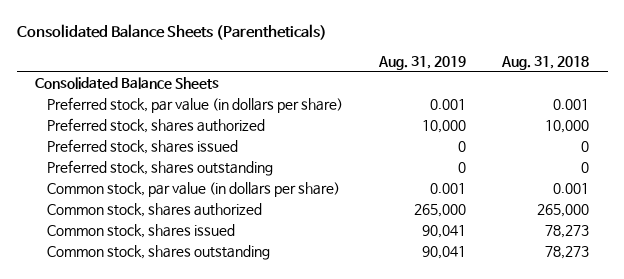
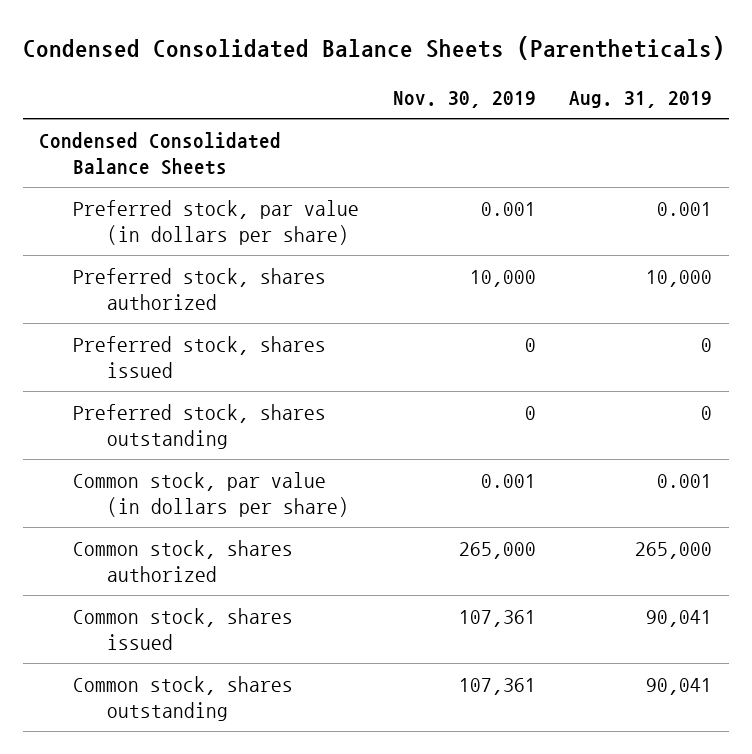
[16,24,327,41] Consolidated Balance Sheets (Parentheticals) -> [22,35,725,60] Condensed Consolidated Balance Sheets (Parentheticals)
[501,56,590,71] Aug. 31, 2018 -> none
none -> [392,91,536,109] Nov. 30, 2019
[34,77,219,90] Consolidated Balance Sheets -> [39,131,282,176] Condensed Consolidated Balance Sheets

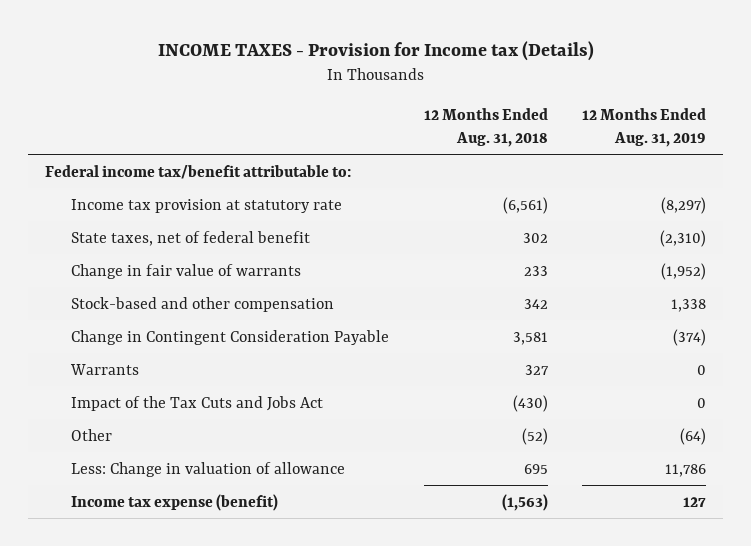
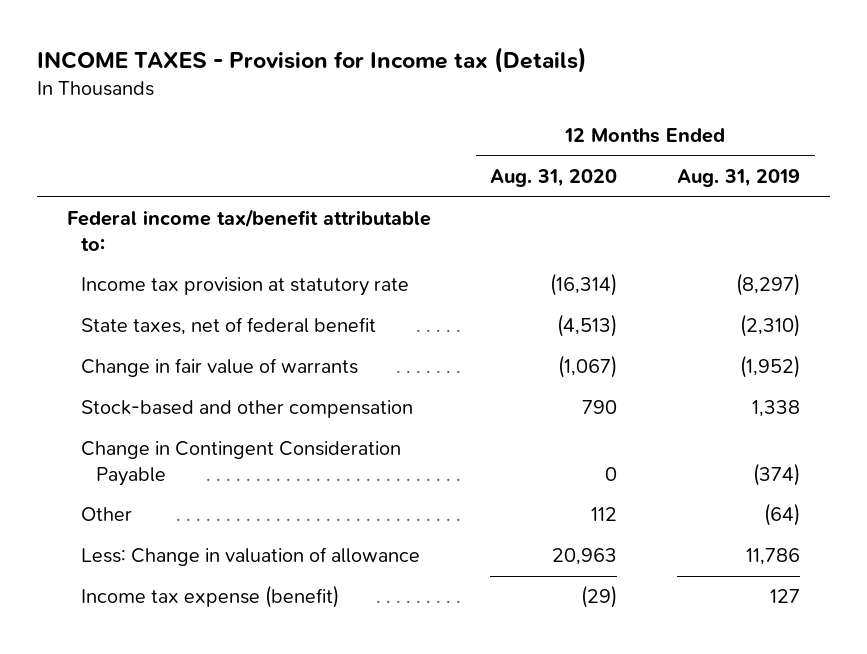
[423,107,548,147] 12 Months Ended Aug. 31, 2018 -> none
none -> [490,168,618,187] Aug. 31, 2020
[70,363,140,375] Warrants -> none
[71,395,324,411] Impact of the Tax Cuts and Jobs Act -> none

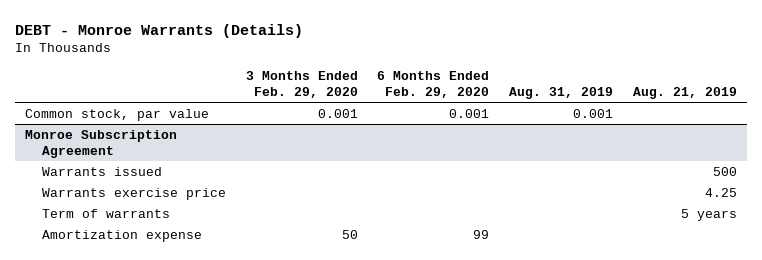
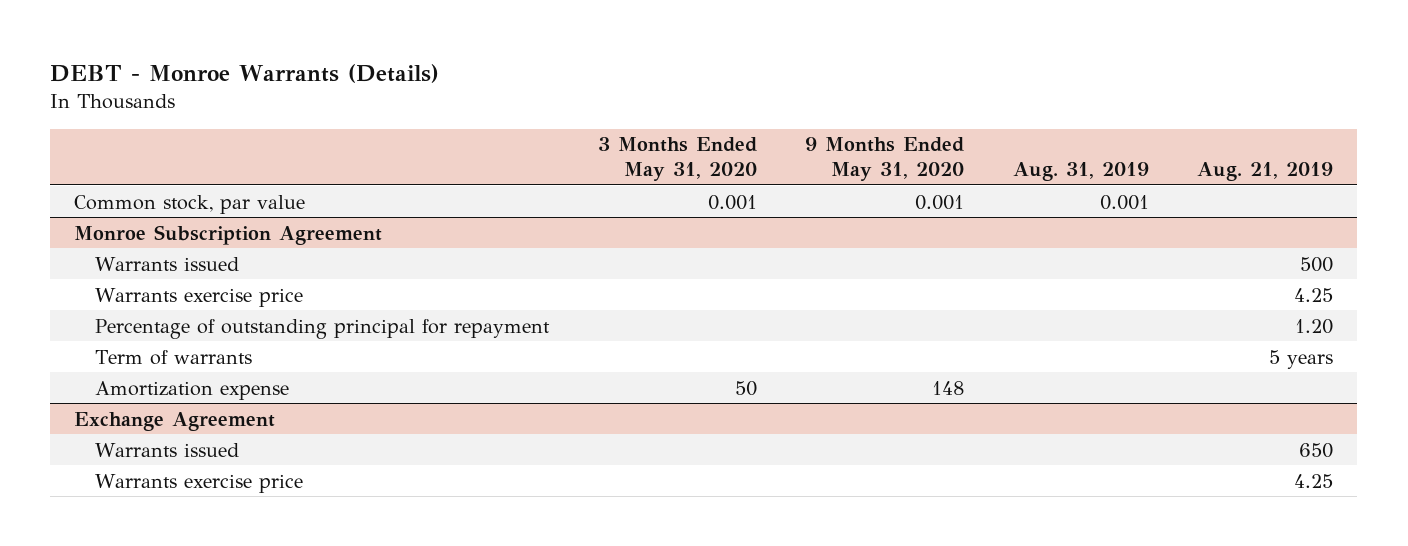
[245,70,358,98] 3 Months Ended Feb. 29, 2020 -> none
[377,70,490,98] 6 Months Ended Feb. 29, 2020 -> none
none -> [597,137,757,182] 3 Months Ended May 31, 2020
none -> [805,137,965,182] 9 Months Ended May 31, 2020
none -> [95,318,551,339] Percentage of outstanding principal for repayment
none -> [74,411,276,431] Exchange Agreement
none -> [95,442,240,457] Warrants issued
none -> [95,473,304,493] Warrants exercise price

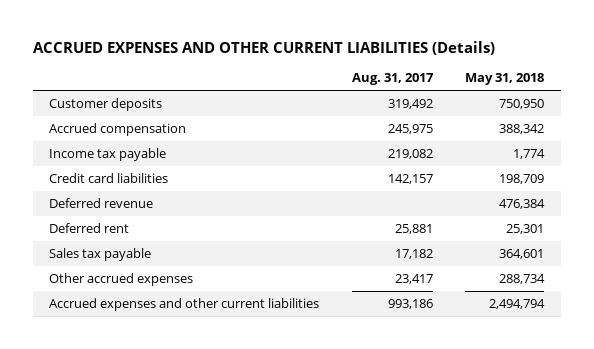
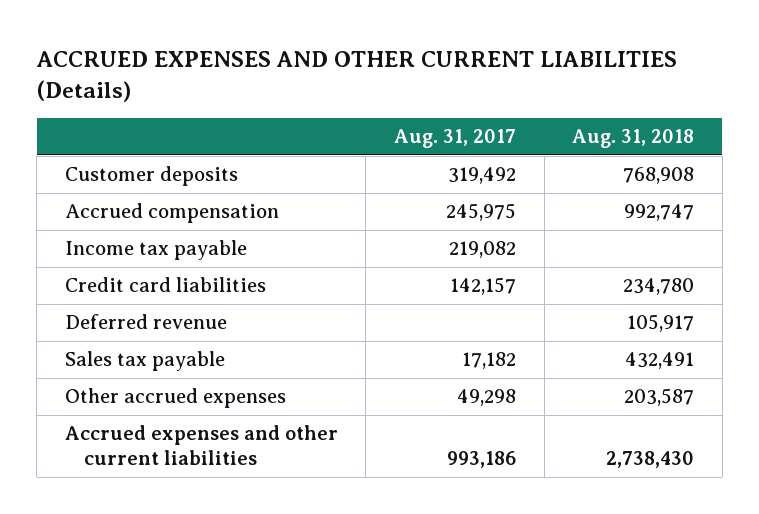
[465,73,545,86] May 31, 2018 -> none
none -> [572,129,695,149] Aug. 31, 2018
[49,223,130,234] Deferred rent -> none
[394,274,433,285] 23,417 -> [456,389,516,407] 49,298

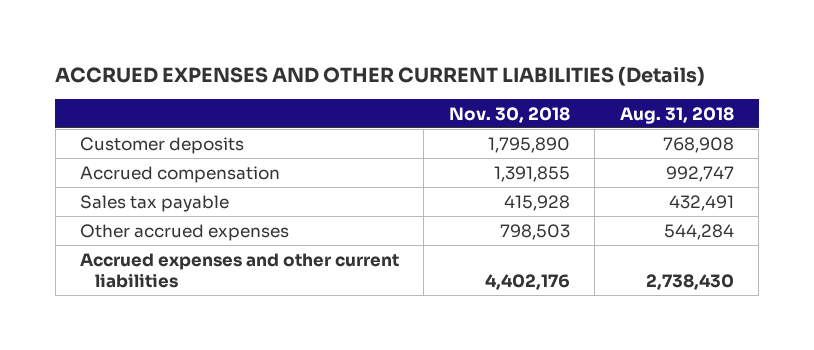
[393,129,516,149] Aug. 31, 2017 -> none
none -> [448,106,570,123] Nov. 30, 2018
[64,240,247,261] Income tax payable -> none
[64,277,266,293] Credit card liabilities -> none
[64,314,227,330] Deferred revenue -> none
[624,388,695,407] 203,587 -> [663,223,734,240] 544,284

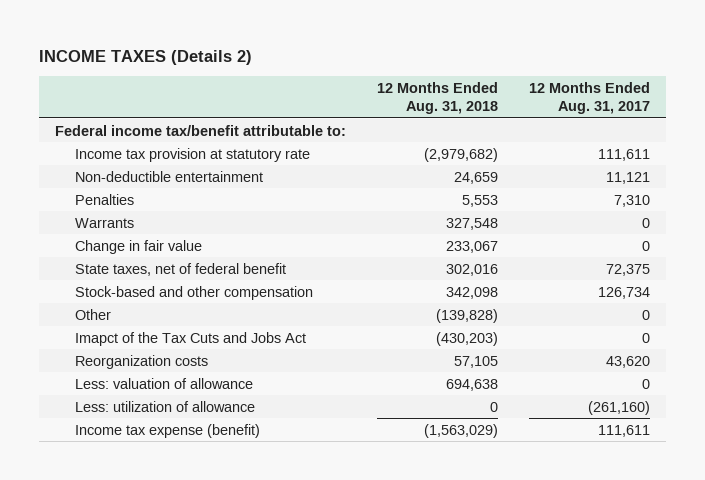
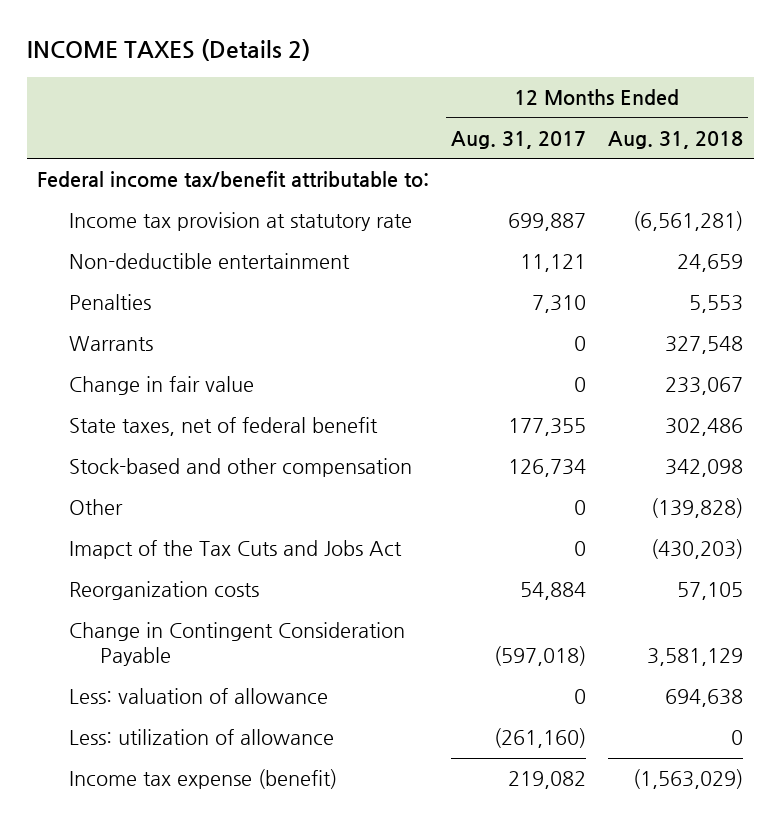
[424,147,499,162] (2,979,682) -> [632,211,743,232] (6,561,281)
[598,148,651,161] 111,611 -> [508,213,587,232] 699,887
[446,263,499,276] 302,016 -> [664,418,743,437] 302,486
[606,263,651,276] 72,375 -> [508,418,587,437] 177,355
[606,355,651,368] 43,620 -> [520,582,587,601] 54,884
none -> [68,622,405,667] Change in Contingent Consideration Payable
[598,424,651,437] 111,611 -> [508,771,587,790] 219,082

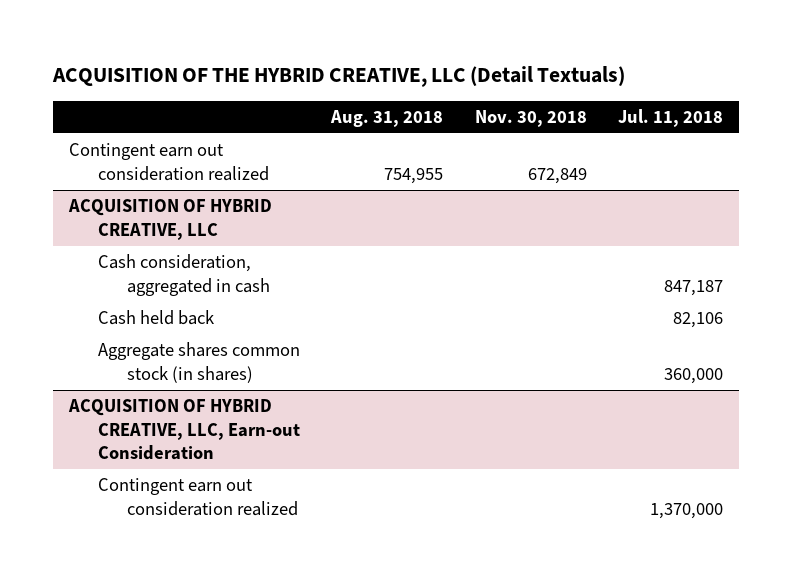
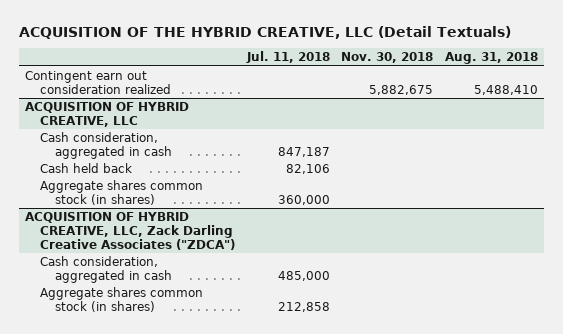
[384,167,444,184] 754,955 -> [474,84,539,95] 5,488,410
[527,167,587,184] 672,849 -> [369,84,434,95] 5,882,675
[67,399,300,461] ACQUISITION OF HYBRID CREATIVE, LLC, Earn-out Consideration -> none
[97,478,298,516] Contingent earn out consideration realized -> none
none -> [24,211,235,251] ACQUISITION OF HYBRID CREATIVE, LLC, Zack Darling Creative Associates ("ZDCA")
none -> [39,255,173,283] Cash consideration, aggregated in cash
none -> [39,286,203,312] Aggregate shares common stock (in shares)

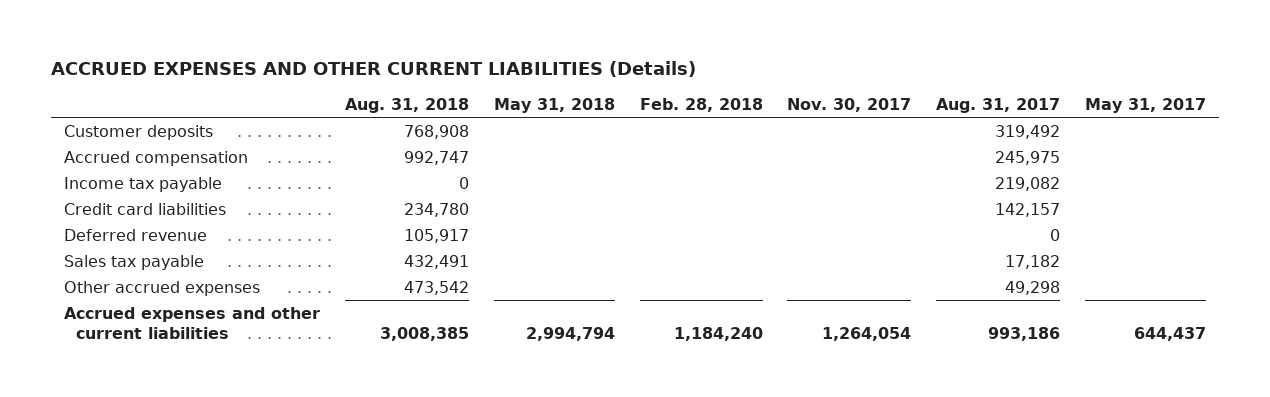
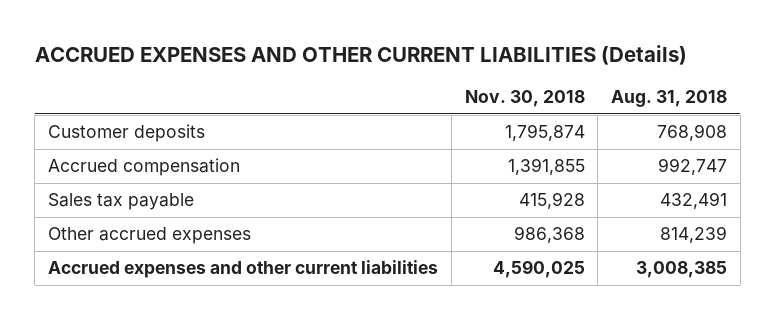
[493,97,615,113] May 31, 2018 -> none
[639,97,763,112] Feb. 28, 2018 -> none
[787,97,912,112] Nov. 30, 2017 -> none
[936,97,1061,113] Aug. 31, 2017 -> none
[1085,97,1207,113] May 31, 2017 -> none
none -> [464,90,585,108] Nov. 30, 2018
[63,176,222,192] Income tax payable -> none
[63,202,226,215] Credit card liabilities -> none
[63,228,207,241] Deferred revenue -> none
[403,280,469,295] 473,542 -> [660,226,728,244] 814,239

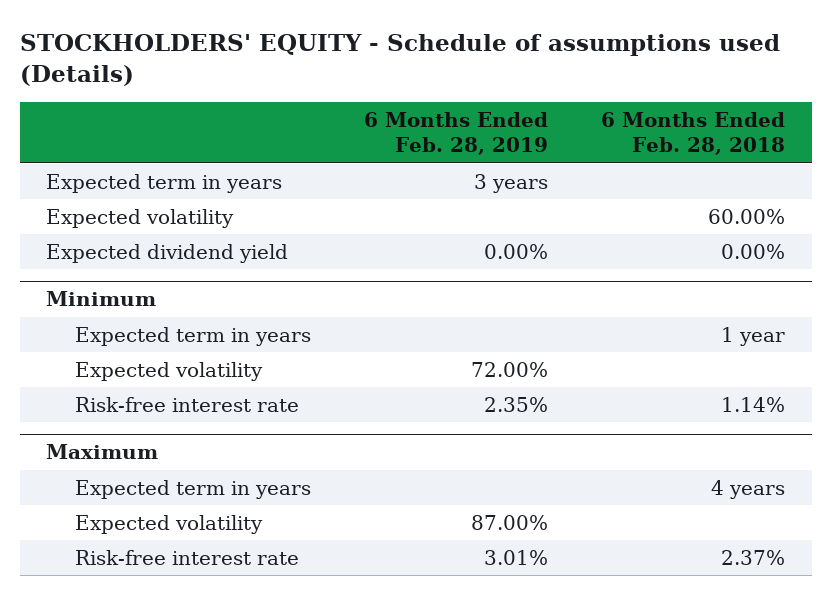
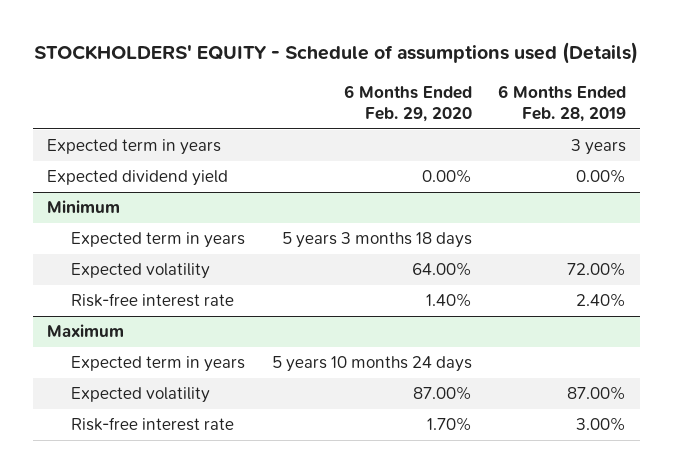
[601,112,786,156] 6 Months Ended Feb. 28, 2018 -> none
none -> [343,84,472,122] 6 Months Ended Feb. 29, 2020
[46,208,235,228] Expected volatility -> none
[483,396,548,412] 2.35% -> [576,293,627,308] 2.40%
[483,549,548,565] 3.01% -> [576,417,627,432] 3.00%

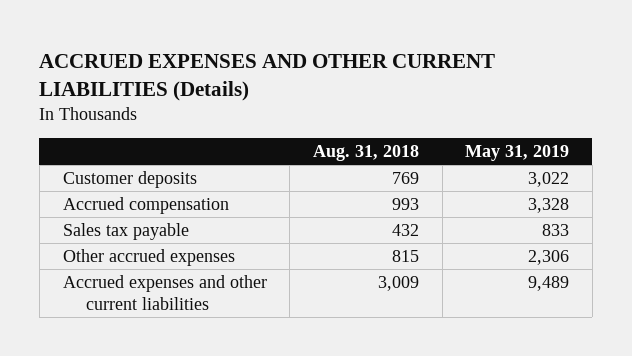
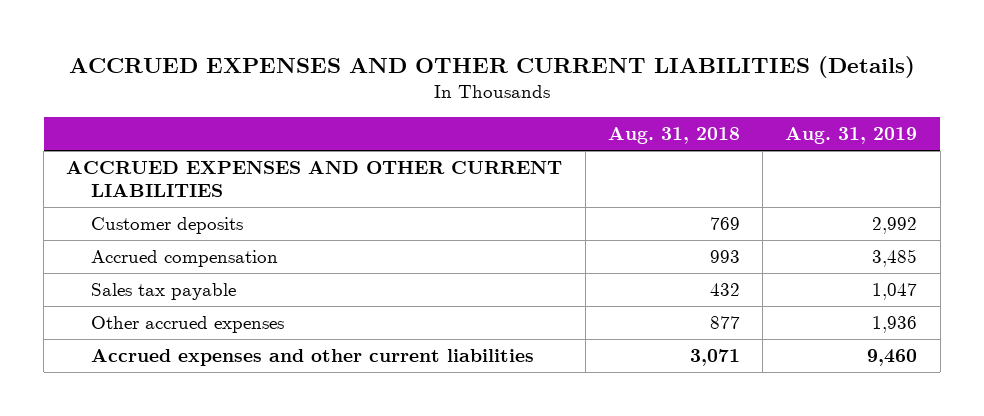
[465,145,570,162] May 31, 2019 -> none
none -> [785,126,918,144] Aug. 31, 2019
none -> [66,161,563,197] ACCRUED EXPENSES AND OTHER CURRENT LIABILITIES
[391,249,419,262] 815 -> [709,316,740,330] 877
[377,275,419,291] 3,009 -> [689,349,740,367] 3,071

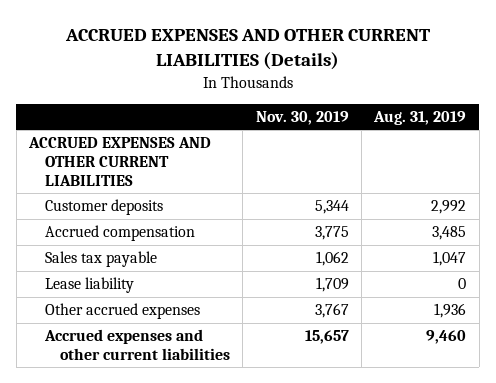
[607,126,740,144] Aug. 31, 2018 -> none
none -> [255,110,349,125] Nov. 30, 2019
none -> [44,277,134,294] Lease liability

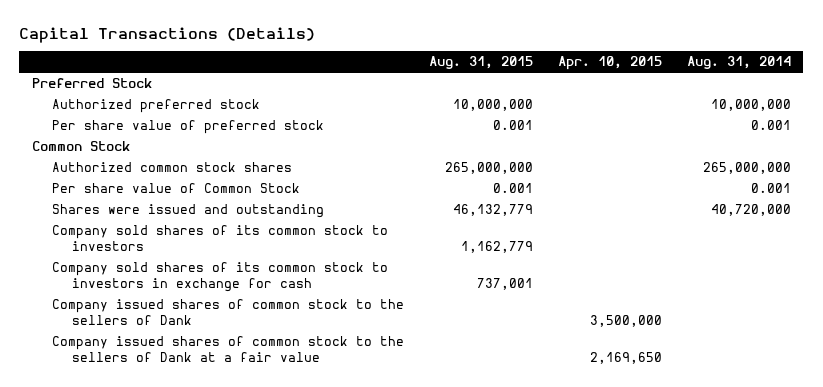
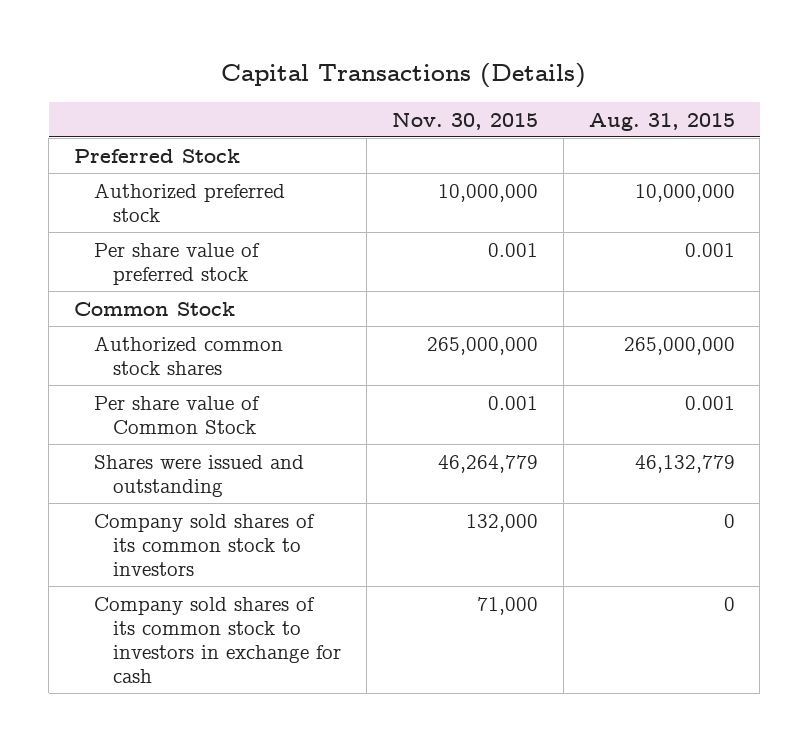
[557,56,662,71] Apr. 10, 2015 -> none
[686,56,791,70] Aug. 31, 2014 -> none
none -> [391,111,538,130] Nov. 30, 2015
[51,299,404,325] Company issued shares of common stock to the sellers of Dank -> none
[51,336,404,362] Company issued shares of common stock to the sellers of Dank at a fair value -> none
[460,240,533,253] 1,162,779 -> [723,513,735,528] 0
[476,277,533,290] 737,001 -> [723,596,735,611] 0

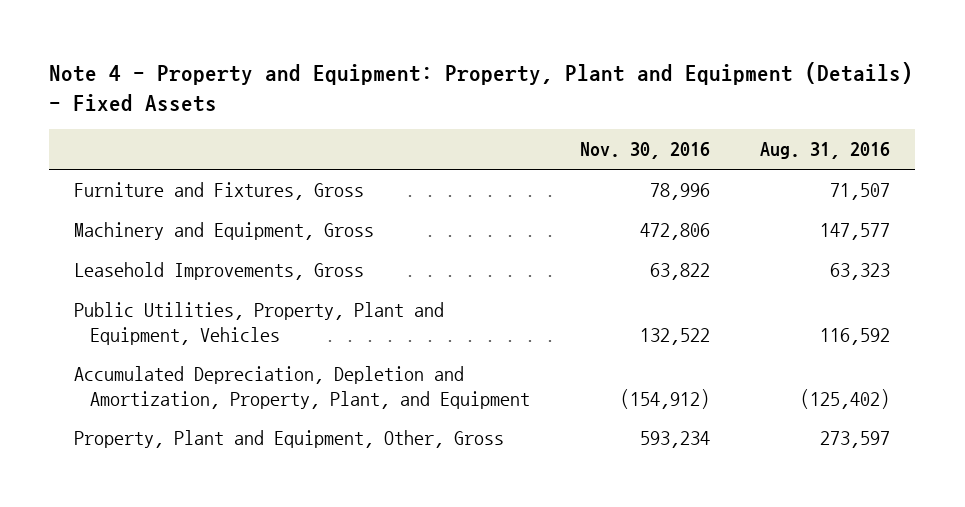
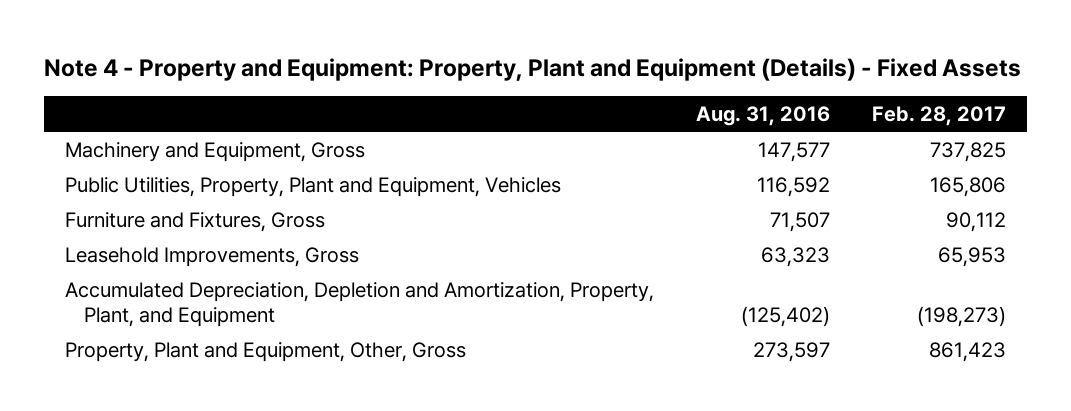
[580,142,711,160] Nov. 30, 2016 -> none
none -> [871,106,1006,127] Feb. 28, 2017
[74,182,365,201] Furniture and Fixtures, Gross -> [65,211,326,232] Furniture and Fixtures, Gross
[74,262,365,281] Leasehold Improvements, Gross -> [65,246,360,267] Leasehold Improvements, Gross

